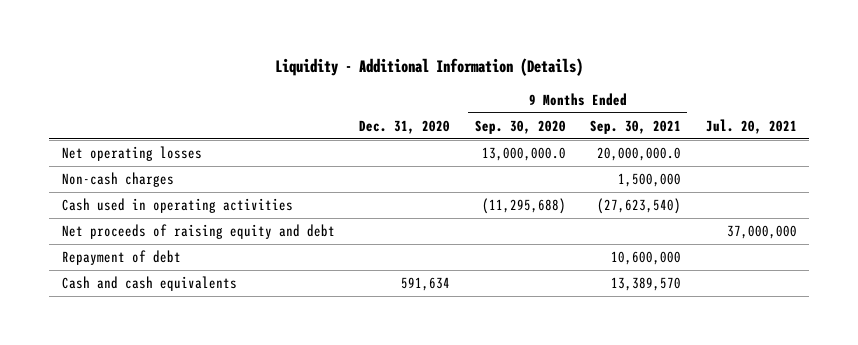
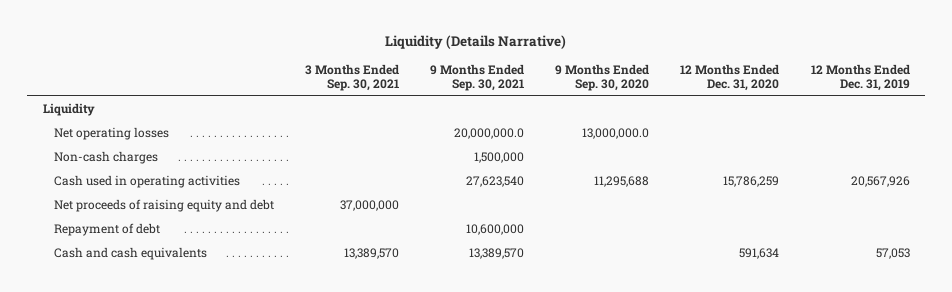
[275,57,584,76] Liquidity - Additional Information (Details) -> [385,34,567,49] Liquidity (Details Narrative)
[359,119,451,134] Dec. 31, 2020 -> none
[705,118,797,134] Jul. 20, 2021 -> none
none -> [305,63,400,92] 3 Months Ended Sep. 30, 2021
none -> [680,63,780,92] 12 Months Ended Dec. 31, 2020
none -> [810,63,910,92] 12 Months Ended Dec. 31, 2019
none -> [42,103,95,117] Liquidity
[481,198,566,215] (11,295,688) -> [594,176,650,188] 11,295,688
[597,198,682,215] (27,623,540) -> [466,176,525,188] 27,623,540

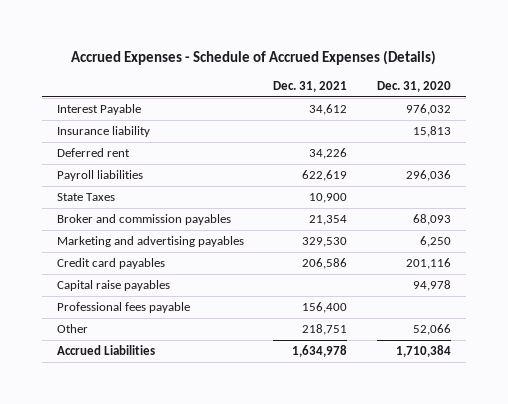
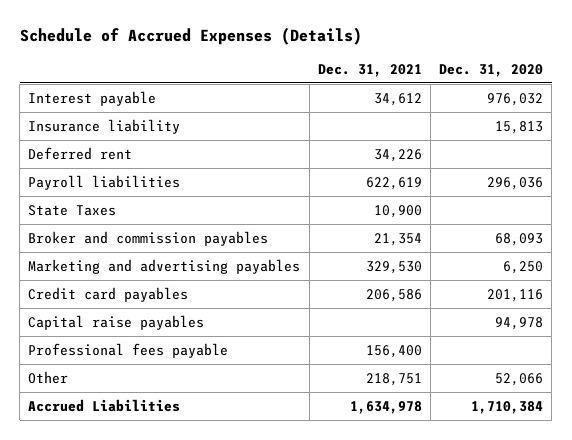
[70,50,436,66] Accrued Expenses - Schedule of Accrued Expenses (Details) -> [19,27,362,46] Schedule of Accrued Expenses (Details)
[56,104,141,116] Interest Payable -> [28,90,157,106] Interest payable

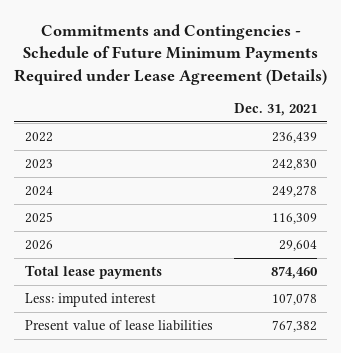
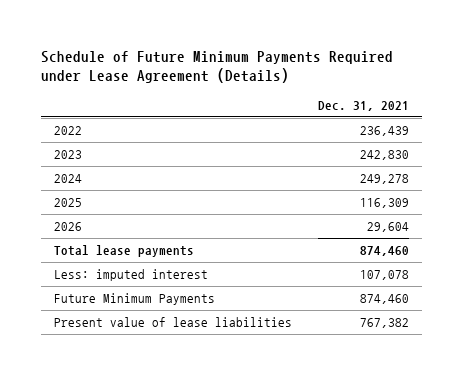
[13,24,327,85] Commitments and Contingencies - Schedule of Future Minimum Payments Required under Lease Agreement (Details) -> [41,50,394,84] Schedule of Future Minimum Payments Required under Lease Agreement (Details)
none -> [54,292,216,305] Future Minimum Payments

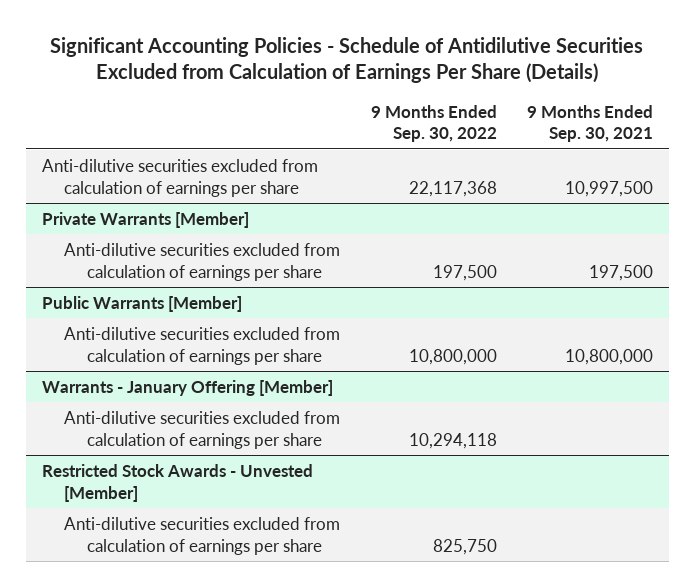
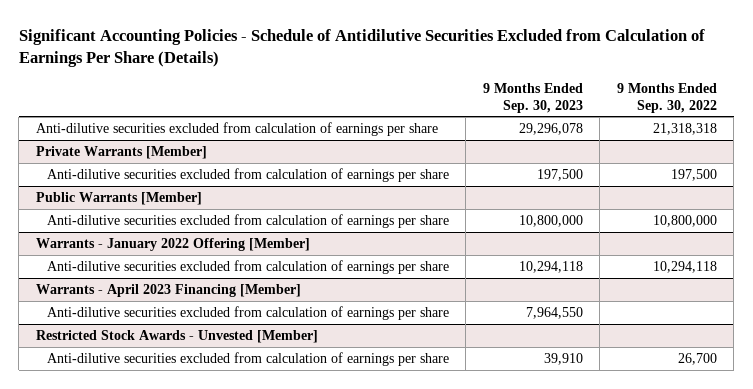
[527,104,654,143] 9 Months Ended Sep. 30, 2021 -> none
none -> [482,82,583,113] 9 Months Ended Sep. 30, 2023
[408,180,497,197] 22,117,368 -> [652,122,717,135] 21,318,318
[41,379,333,396] Warrants - January Offering [Member] -> [35,237,310,251] Warrants - January 2022 Offering [Member]
none -> [35,283,301,297] Warrants - April 2023 Financing [Member]
none -> [46,305,449,320] Anti-dilutive securities excluded from calculation of earnings per share
[432,538,497,555] 825,750 -> [677,352,717,365] 26,700

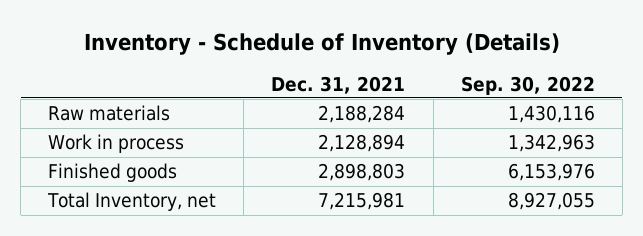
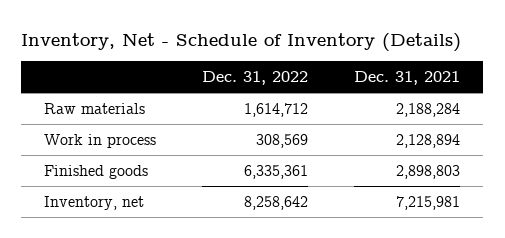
[83,33,560,56] Inventory - Schedule of Inventory (Details) -> [21,32,462,52] Inventory, Net - Schedule of Inventory (Details)
[460,75,595,95] Sep. 30, 2022 -> none
none -> [202,71,309,86] Dec. 31, 2022
[47,192,217,212] Total Inventory, net -> [44,196,145,211] Inventory, net

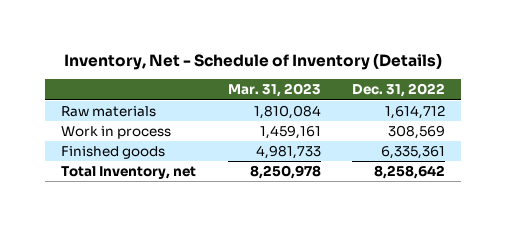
[354,71,461,86] Dec. 31, 2021 -> none
none -> [227,83,321,98] Mar. 31, 2023
[44,196,145,211] Inventory, net -> [60,166,196,180] Total Inventory, net

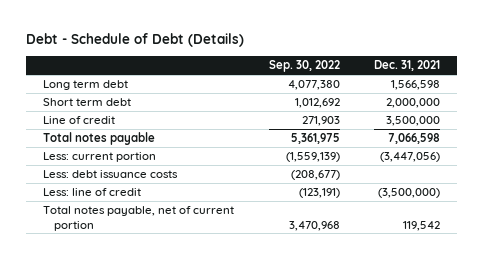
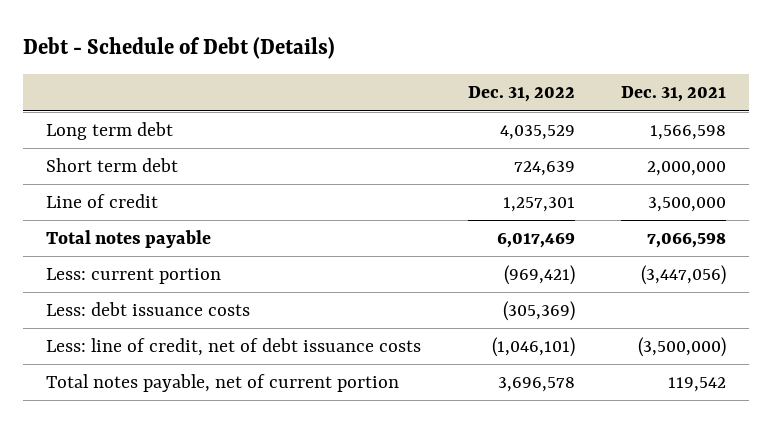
[268,60,340,73] Sep. 30, 2022 -> none
none -> [467,86,575,103] Dec. 31, 2022
[43,188,142,197] Less: line of credit -> [45,337,421,356] Less: line of credit, net of debt issuance costs

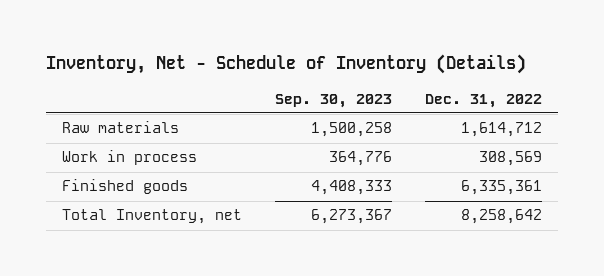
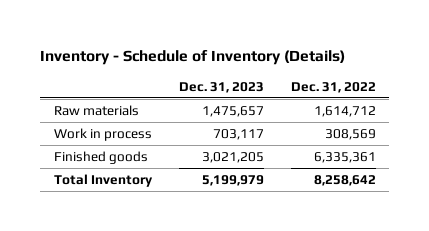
[46,54,527,75] Inventory, Net - Schedule of Inventory (Details) -> [40,50,346,66] Inventory - Schedule of Inventory (Details)
[274,93,392,108] Sep. 30, 2023 -> none
none -> [178,81,264,93] Dec. 31, 2023
[62,209,243,225] Total Inventory, net -> [53,173,153,187] Total Inventory

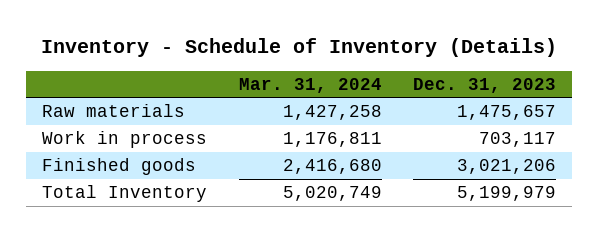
[290,81,376,93] Dec. 31, 2022 -> none
none -> [238,77,382,93] Mar. 31, 2024
[201,151,264,163] 3,021,205 -> [457,159,557,175] 3,021,206

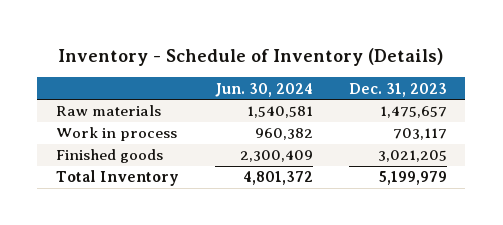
[238,77,382,93] Mar. 31, 2024 -> none
none -> [214,82,313,97] Jun. 30, 2024
[457,159,557,175] 3,021,206 -> [378,150,448,163] 3,021,205

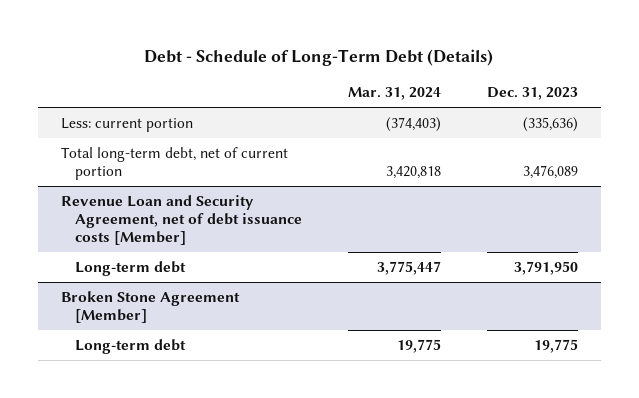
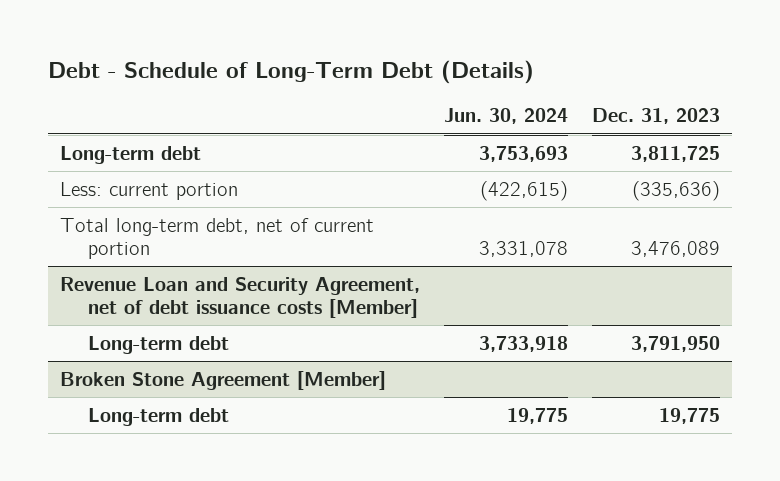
[348,87,442,101] Mar. 31, 2024 -> none
none -> [443,108,568,125] Jun. 30, 2024
none -> [59,145,201,164] Long-term debt

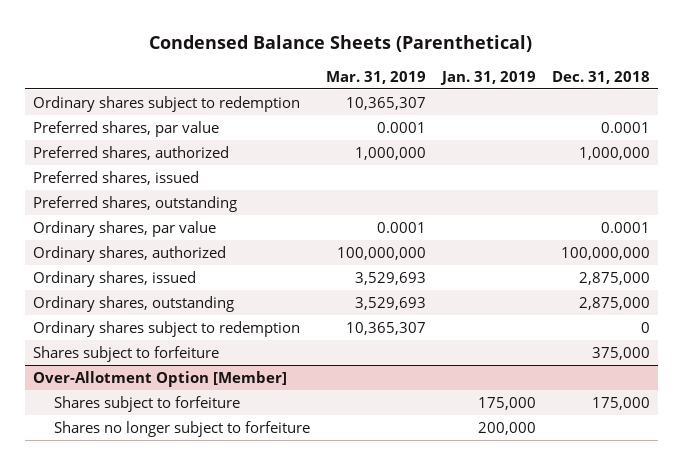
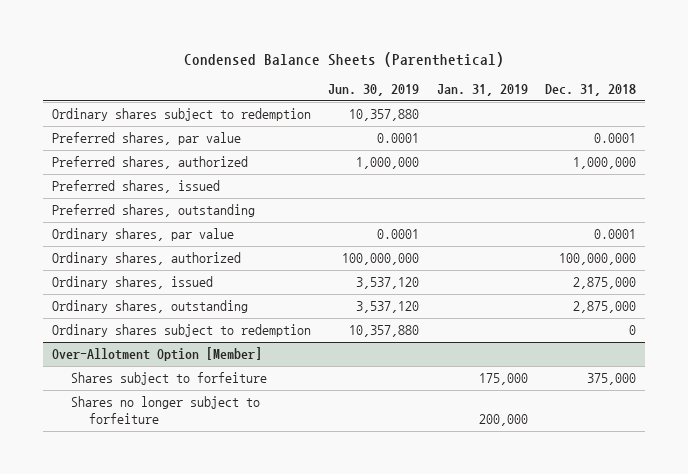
[326,70,427,84] Mar. 31, 2019 -> none
none -> [328,84,420,97] Jun. 30, 2019
[33,345,220,362] Shares subject to forfeiture -> none
[591,396,650,410] 175,000 -> [587,373,637,386] 375,000

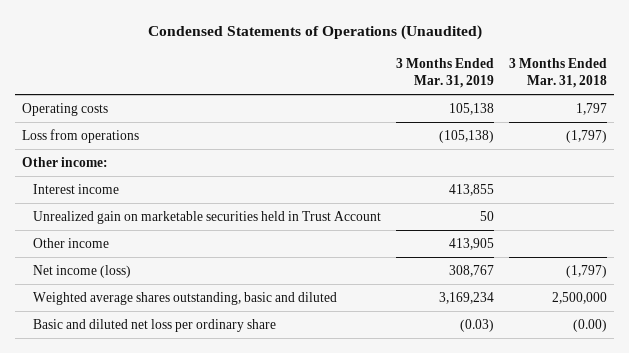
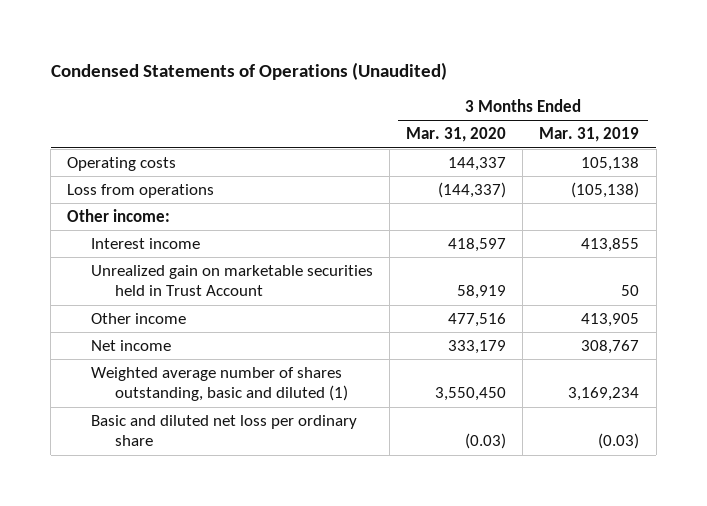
[508,57,607,89] 3 Months Ended Mar. 31, 2018 -> none
none -> [406,127,507,143] Mar. 31, 2020
[33,264,132,278] Net income (loss) -> [91,339,172,351] Net income
[33,291,338,305] Weighted average shares outstanding, basic and diluted -> [91,366,348,402] Weighted average number of shares outstanding, basic and diluted (1)

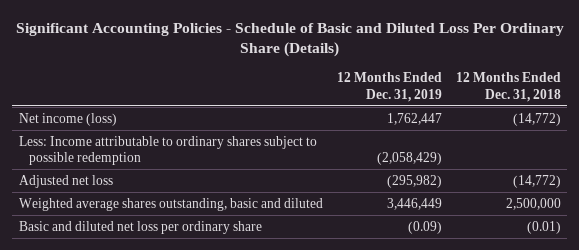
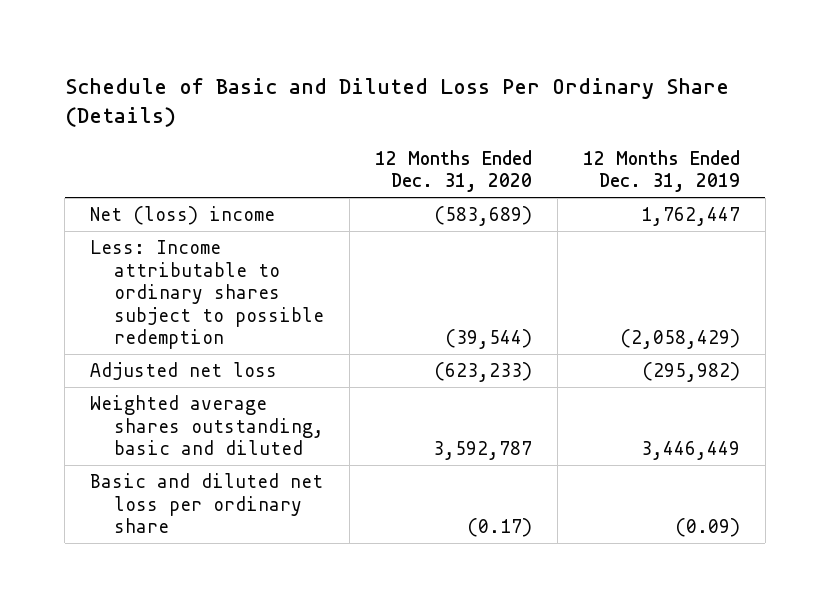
[15,22,564,58] Significant Accounting Policies - Schedule of Basic and Diluted Loss Per Ordinary Share (Details) -> [64,77,729,128] Schedule of Basic and Diluted Loss Per Ordinary Share (Details)
[455,72,561,102] 12 Months Ended Dec. 31, 2018 -> none
none -> [375,149,533,193] 12 Months Ended Dec. 31, 2020
[18,112,117,126] Net income (loss) -> [89,205,275,225] Net (loss) income

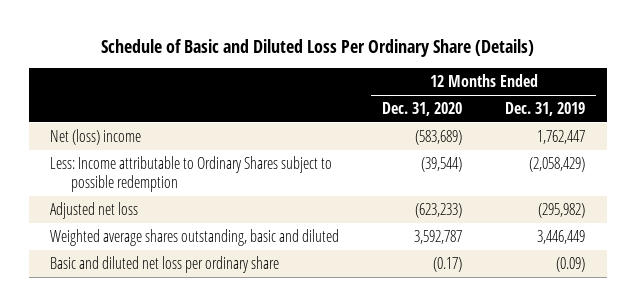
[89,239,325,350] Less: Income attributable to ordinary shares subject to possible redemption -> [50,155,333,192] Less: Income attributable to Ordinary Shares subject to possible redemption

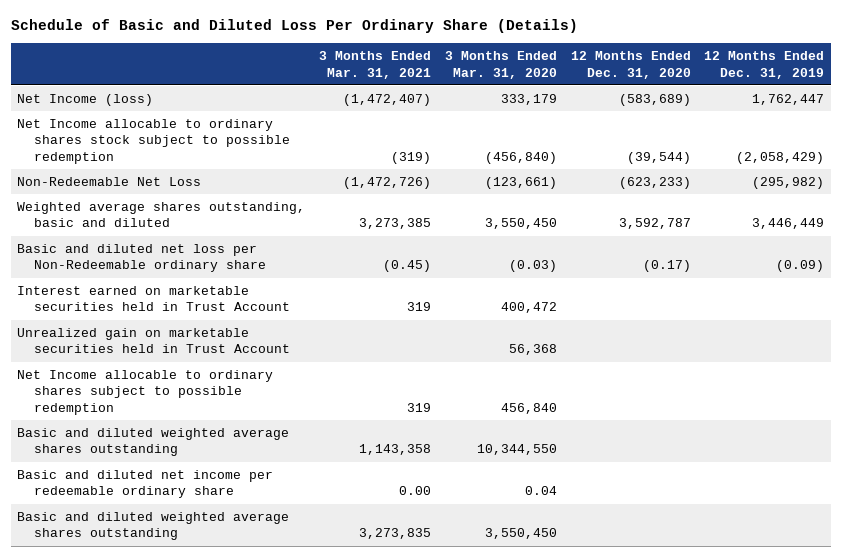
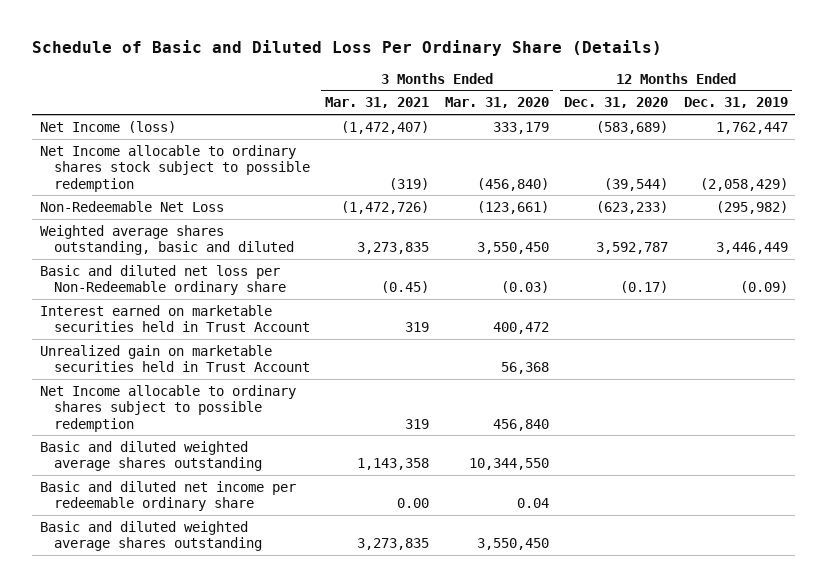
[359,218,432,230] 3,273,385 -> [357,242,430,255] 3,273,835

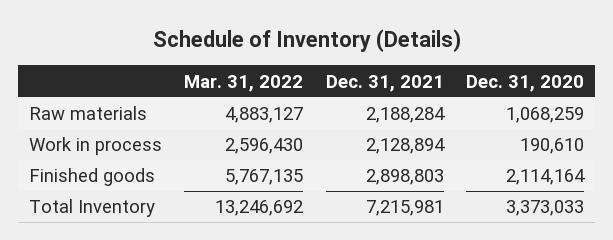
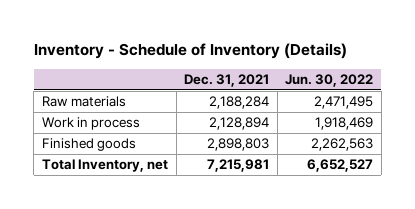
[152,28,461,52] Schedule of Inventory (Details) -> [33,42,347,59] Inventory - Schedule of Inventory (Details)
[184,74,304,92] Mar. 31, 2022 -> none
[466,74,585,92] Dec. 31, 2020 -> none
none -> [285,73,374,87] Jun. 30, 2022
[28,199,155,218] Total Inventory -> [41,159,168,173] Total Inventory, net

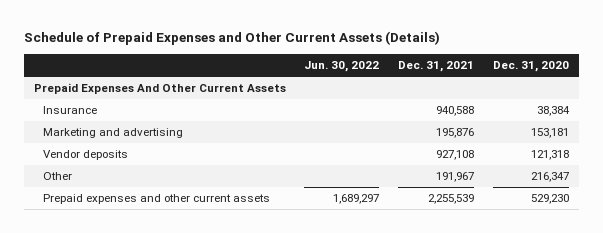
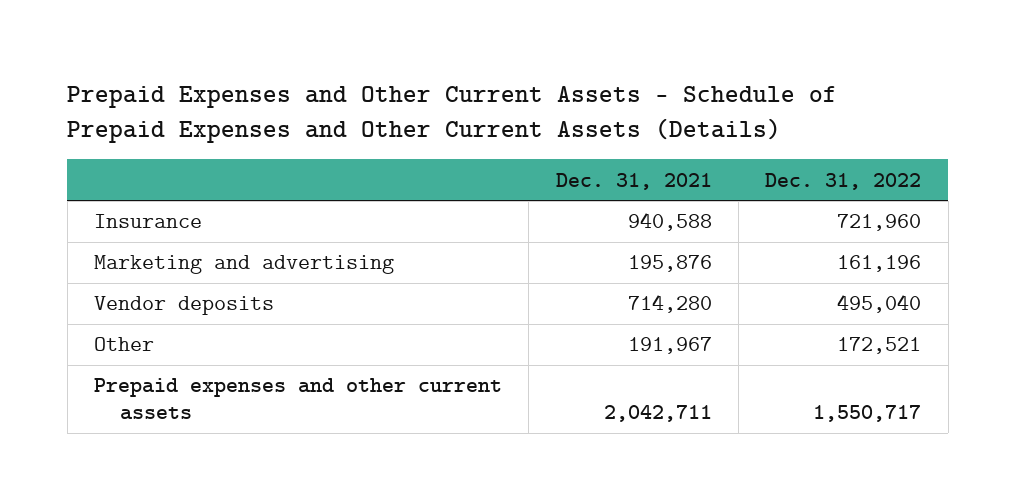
[24,31,441,46] Schedule of Prepaid Expenses and Other Current Assets (Details) -> [67,86,838,143] Prepaid Expenses and Other Current Assets - Schedule of Prepaid Expenses and Other Current Assets (Details)
[304,61,380,73] Jun. 30, 2022 -> none
[493,61,570,73] Dec. 31, 2020 -> none
none -> [765,172,922,190] Dec. 31, 2022
[33,83,286,95] Prepaid Expenses And Other Current Assets -> none
[436,150,475,161] 927,108 -> [627,294,712,314] 714,280
[428,194,475,205] 2,255,539 -> [603,405,712,423] 2,042,711

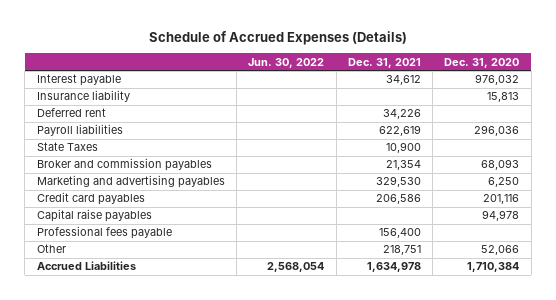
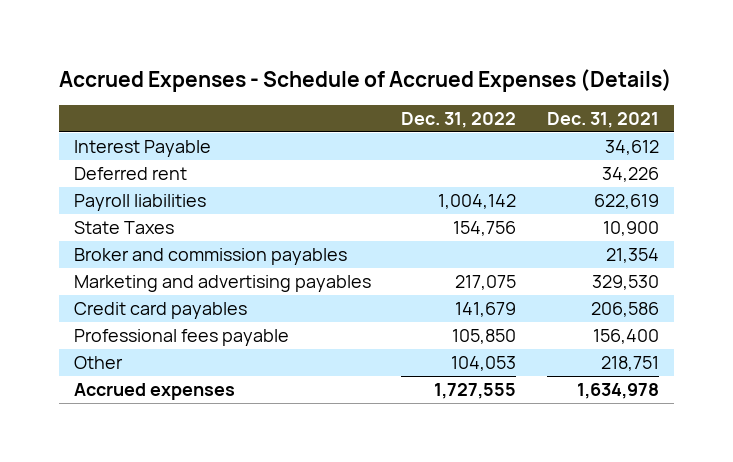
[149,31,408,46] Schedule of Accrued Expenses (Details) -> [58,68,672,92] Accrued Expenses - Schedule of Accrued Expenses (Details)
[248,57,325,68] Jun. 30, 2022 -> none
[444,57,520,68] Dec. 31, 2020 -> none
none -> [401,111,517,128] Dec. 31, 2022
[36,90,130,103] Insurance liability -> none
[36,74,121,87] Interest payable -> [73,140,211,158] Interest Payable
[36,209,152,223] Capital raise payables -> none
[36,261,136,271] Accrued Liabilities -> [73,383,235,401] Accrued expenses

